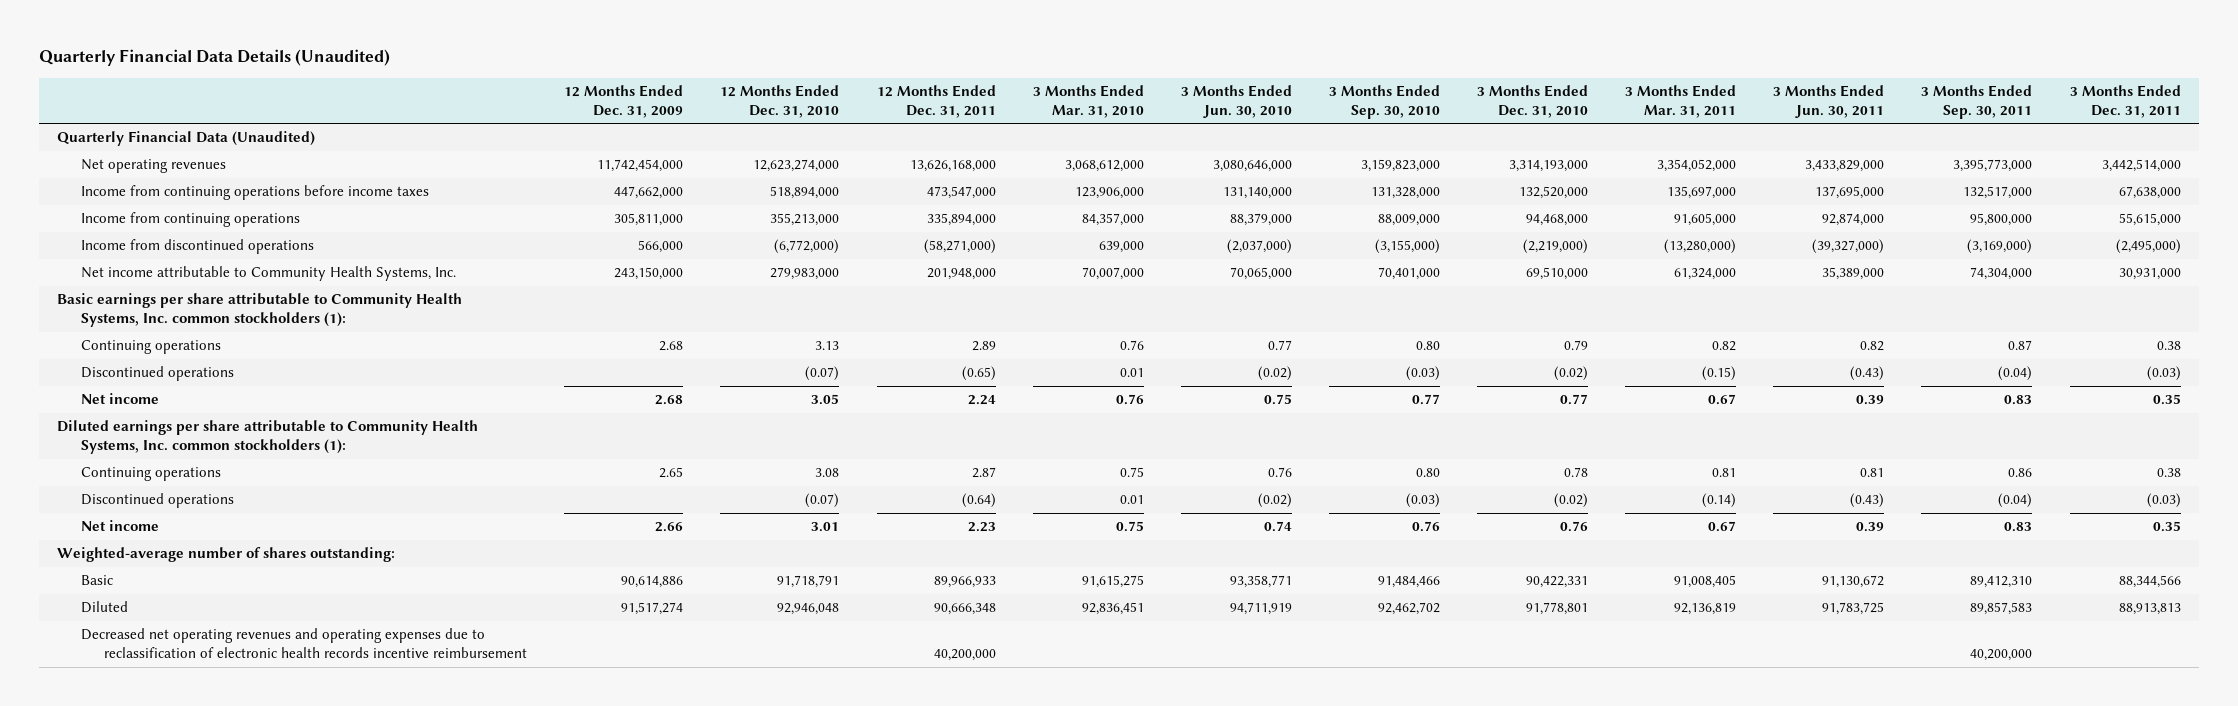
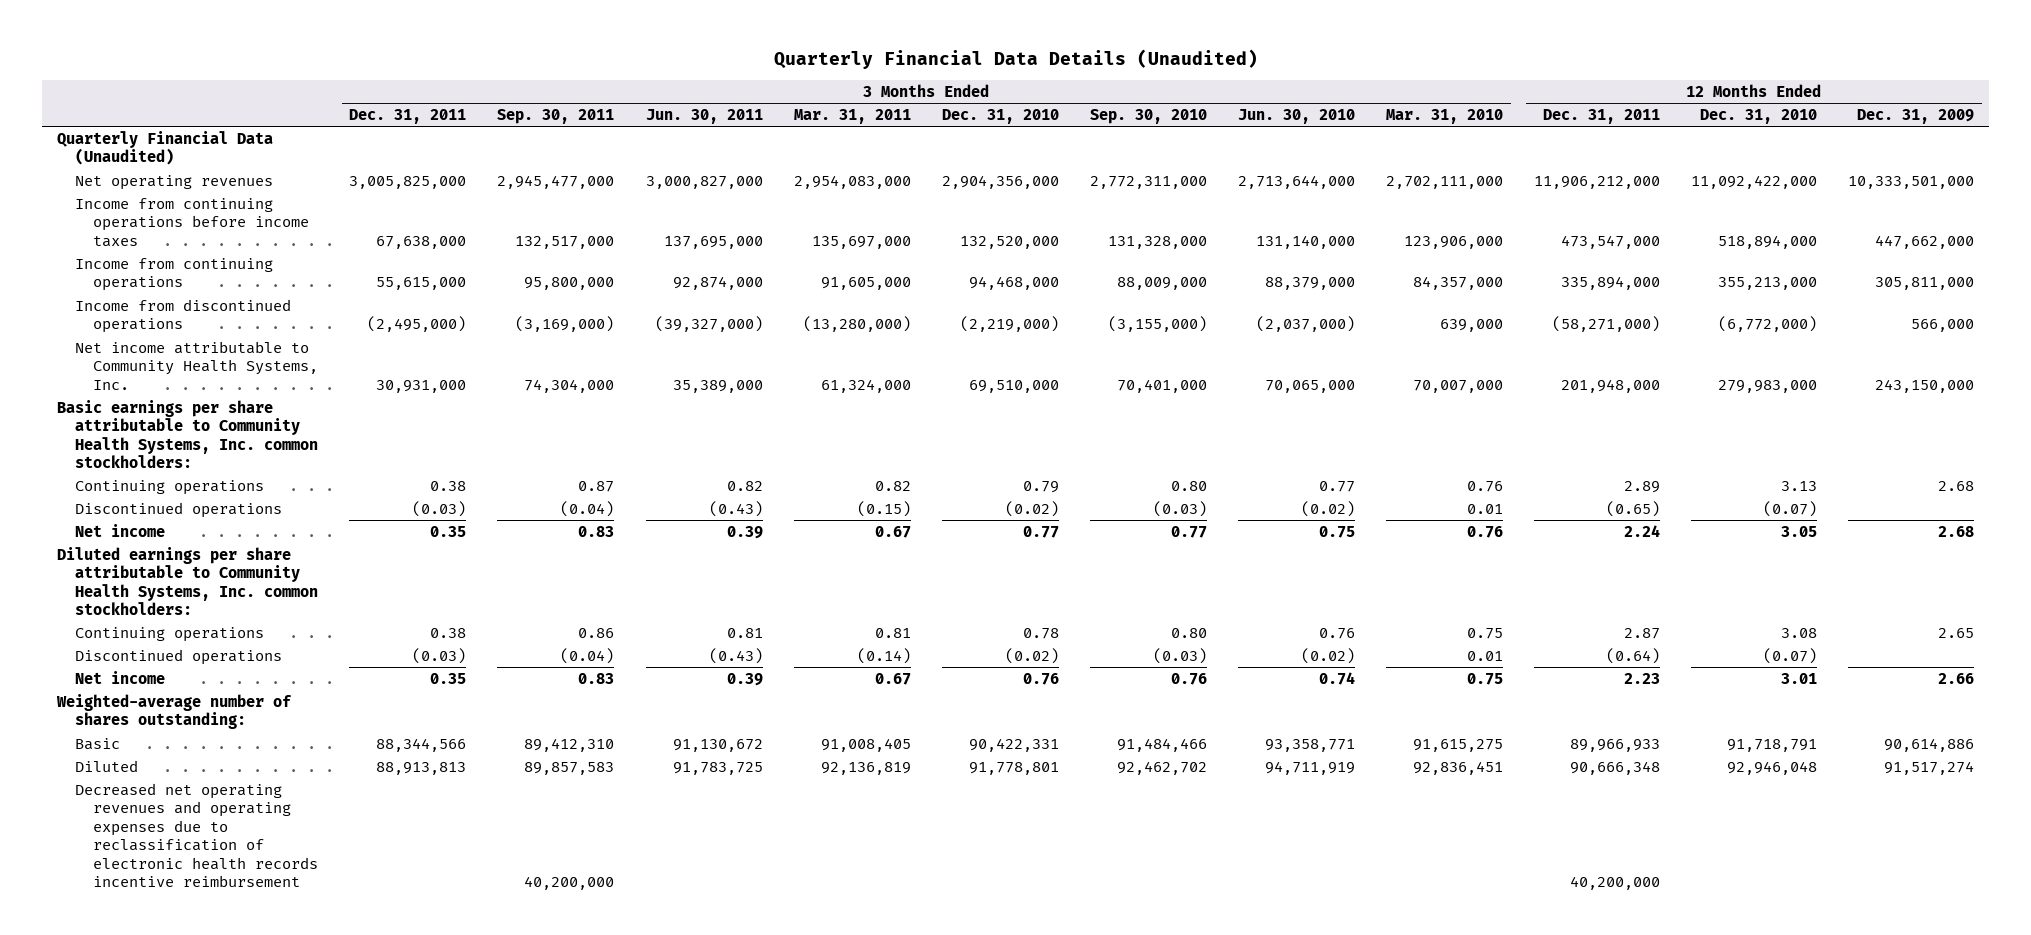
[597,159,684,173] 11,742,454,000 -> [1847,175,1974,189] 10,333,501,000
[753,159,840,173] 12,623,274,000 -> [1690,174,1817,189] 11,092,422,000
[909,160,996,173] 13,626,168,000 -> [1533,175,1660,189] 11,906,212,000
[1064,160,1144,173] 3,068,612,000 -> [1385,175,1503,189] 2,702,111,000
[1212,160,1292,173] 3,080,646,000 -> [1237,174,1355,189] 2,713,644,000
[1360,159,1440,173] 3,159,823,000 -> [1089,175,1207,189] 2,772,311,000
[1509,160,1589,173] 3,314,193,000 -> [941,174,1059,189] 2,904,356,000
[1657,159,1737,173] 3,354,052,000 -> [793,174,911,189] 2,954,083,000
[1805,160,1885,173] 3,433,829,000 -> [645,175,763,189] 3,000,827,000
[1953,159,2033,173] 3,395,773,000 -> [497,174,615,189] 2,945,477,000
[2101,159,2181,173] 3,442,514,000 -> [349,175,467,189] 3,005,825,000
[57,293,463,328] Basic earnings per share attributable to Community Health Systems, Inc. common stockholders (1): -> [57,399,319,469] Basic earnings per share attributable to Community Health Systems, Inc. common stockholders:
[57,420,479,455] Diluted earnings per share attributable to Community Health Systems, Inc. common stockholders (1): -> [57,546,319,616] Diluted earnings per share attributable to Community Health Systems, Inc. common stockholders:

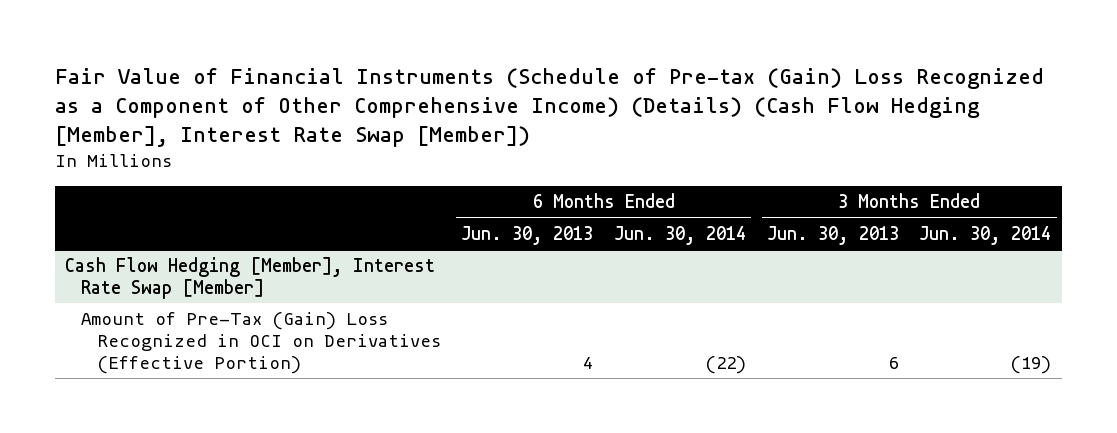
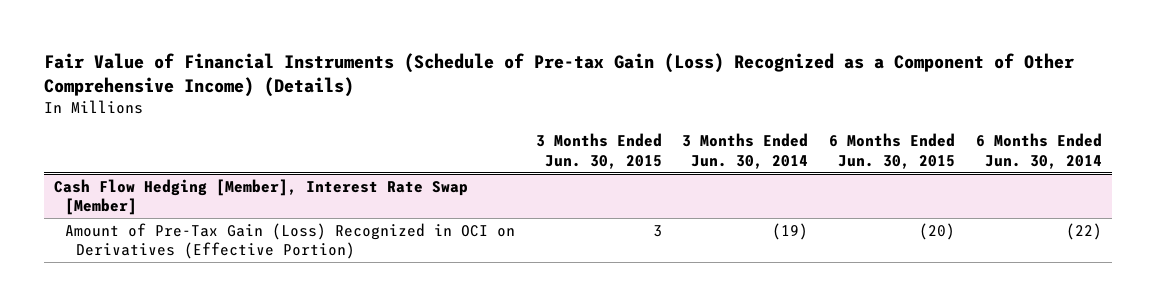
[55,68,1045,148] Fair Value of Financial Instruments (Schedule of Pre-tax (Gain) Loss Recognized as a Component of Other Comprehensive Income) (Details) (Cash Flow Hedging [Member], Interest Rate Swap [Member]) -> [43,52,1074,97] Fair Value of Financial Instruments (Schedule of Pre-tax Gain (Loss) Recognized as a Component of Other Comprehensive Income) (Details)
[461,226,594,246] Jun. 30, 2013 -> none
[766,226,899,246] Jun. 30, 2013 -> none
none -> [535,133,662,169] 3 Months Ended Jun. 30, 2015
none -> [828,133,955,169] 6 Months Ended Jun. 30, 2015
[80,312,441,374] Amount of Pre-Tax (Gain) Loss Recognized in OCI on Derivatives (Effective Portion) -> [64,222,515,260] Amount of Pre-Tax Gain (Loss) Recognized in OCI on Derivatives (Effective Portion)

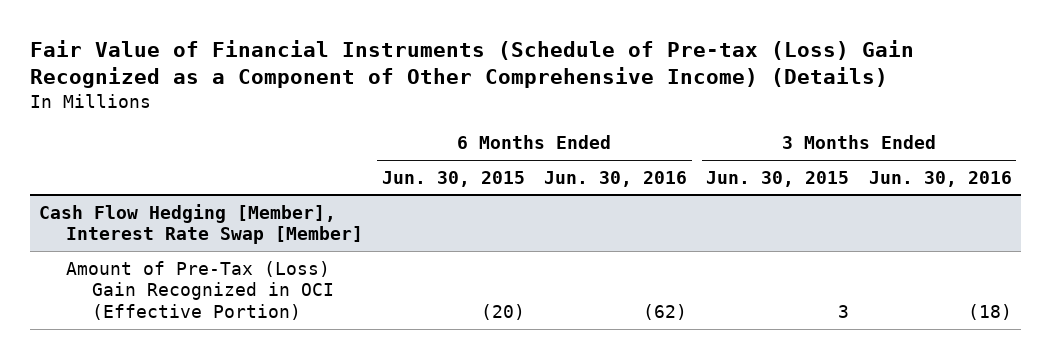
[43,52,1074,97] Fair Value of Financial Instruments (Schedule of Pre-tax Gain (Loss) Recognized as a Component of Other Comprehensive Income) (Details) -> [29,39,914,89] Fair Value of Financial Instruments (Schedule of Pre-tax (Loss) Gain Recognized as a Component of Other Comprehensive Income) (Details)
[682,133,809,169] 3 Months Ended Jun. 30, 2014 -> none
[975,133,1102,169] 6 Months Ended Jun. 30, 2014 -> none
none -> [544,170,688,187] Jun. 30, 2016
none -> [868,170,1012,187] Jun. 30, 2016
[64,222,515,260] Amount of Pre-Tax Gain (Loss) Recognized in OCI on Derivatives (Effective Portion) -> [65,260,335,321] Amount of Pre-Tax (Loss) Gain Recognized in OCI (Effective Portion)

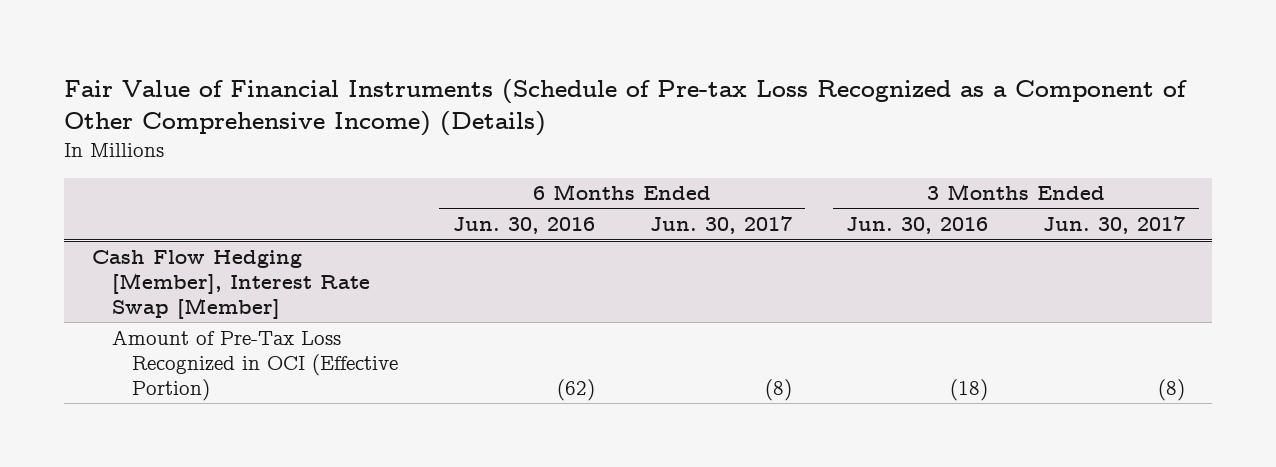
[29,39,914,89] Fair Value of Financial Instruments (Schedule of Pre-tax (Loss) Gain Recognized as a Component of Other Comprehensive Income) (Details) -> [64,78,1188,136] Fair Value of Financial Instruments (Schedule of Pre-tax Loss Recognized as a Component of Other Comprehensive Income) (Details)
[381,170,525,187] Jun. 30, 2015 -> none
[706,170,850,187] Jun. 30, 2015 -> none
none -> [649,216,792,235] Jun. 30, 2017
none -> [1042,216,1185,235] Jun. 30, 2017
[65,260,335,321] Amount of Pre-Tax (Loss) Gain Recognized in OCI (Effective Portion) -> [111,329,399,401] Amount of Pre-Tax Loss Recognized in OCI (Effective Portion)

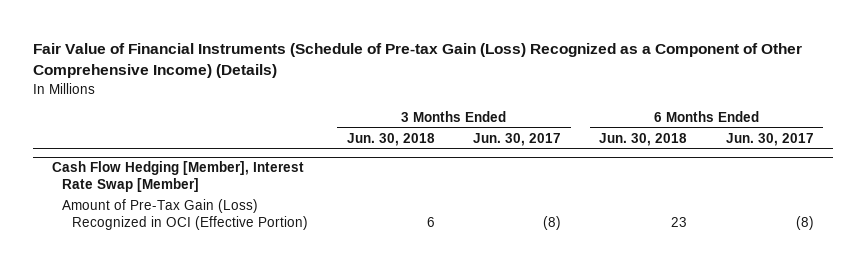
[64,78,1188,136] Fair Value of Financial Instruments (Schedule of Pre-tax Loss Recognized as a Component of Other Comprehensive Income) (Details) -> [33,43,803,79] Fair Value of Financial Instruments (Schedule of Pre-tax Gain (Loss) Recognized as a Component of Other Comprehensive Income) (Details)
[452,217,595,235] Jun. 30, 2016 -> none
[846,217,989,235] Jun. 30, 2016 -> none
none -> [346,132,435,146] Jun. 30, 2018
none -> [599,132,688,146] Jun. 30, 2018
[111,329,399,401] Amount of Pre-Tax Loss Recognized in OCI (Effective Portion) -> [62,198,309,230] Amount of Pre-Tax Gain (Loss) Recognized in OCI (Effective Portion)

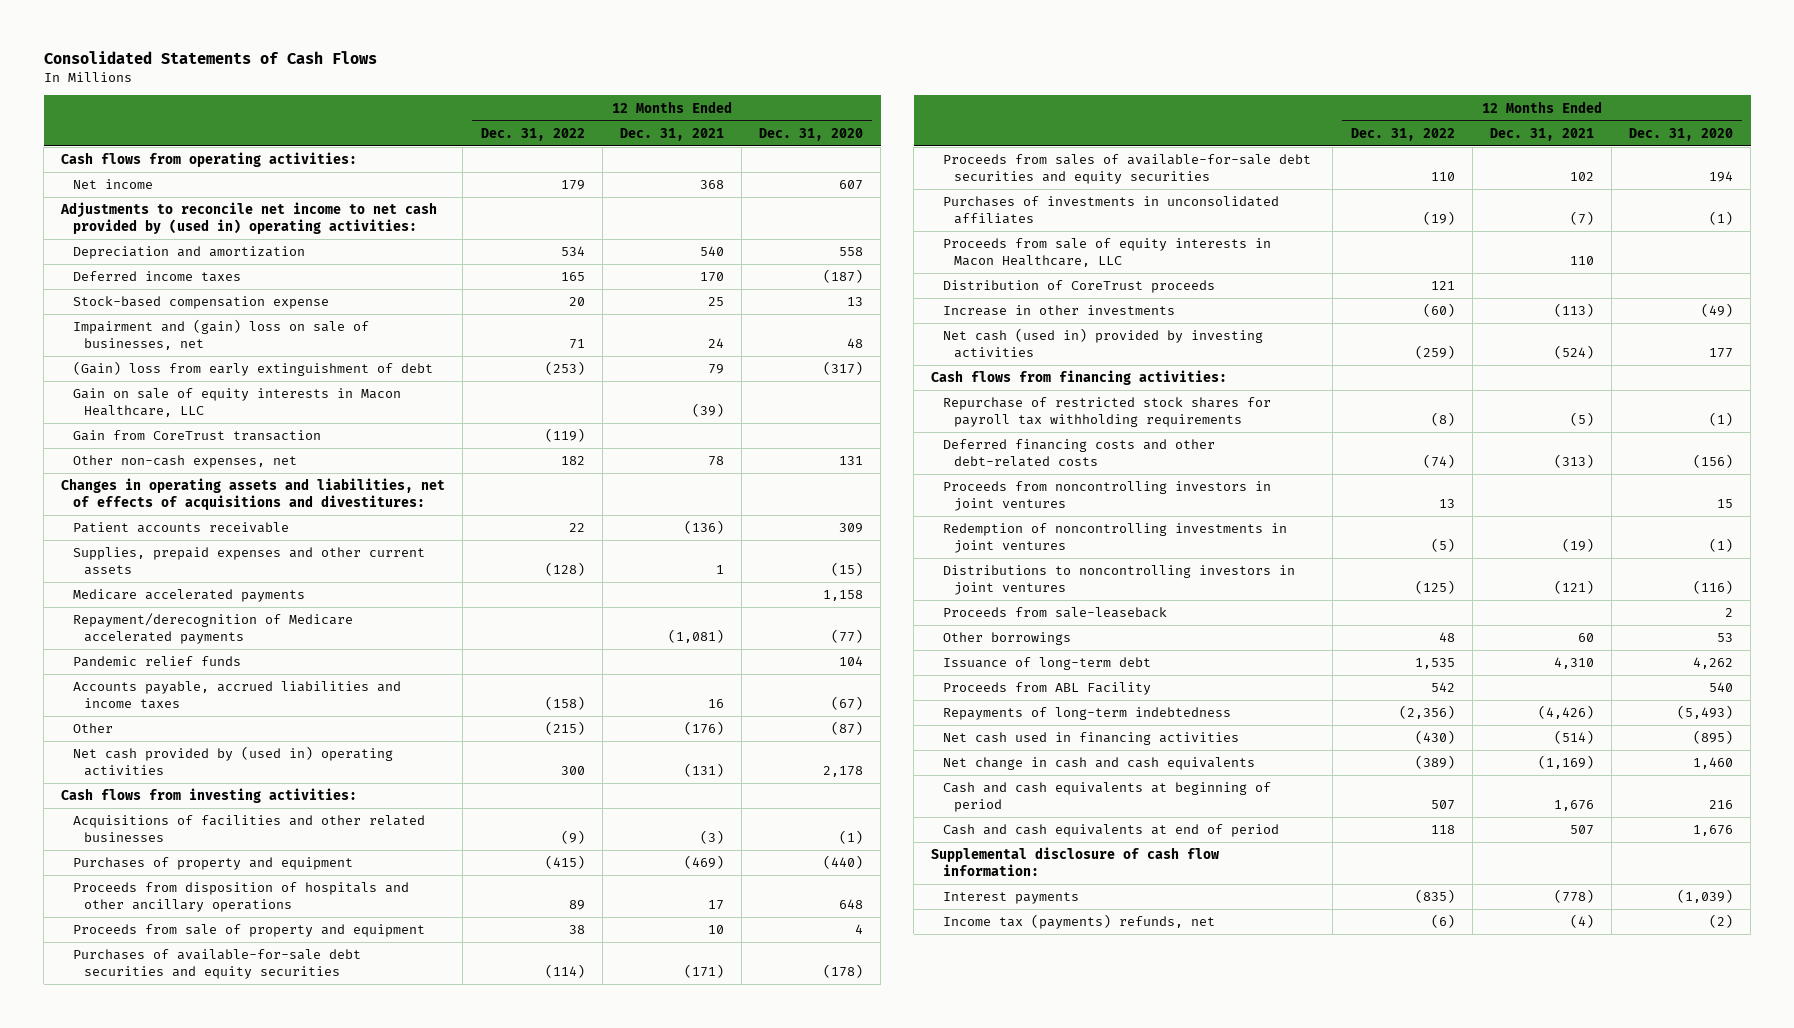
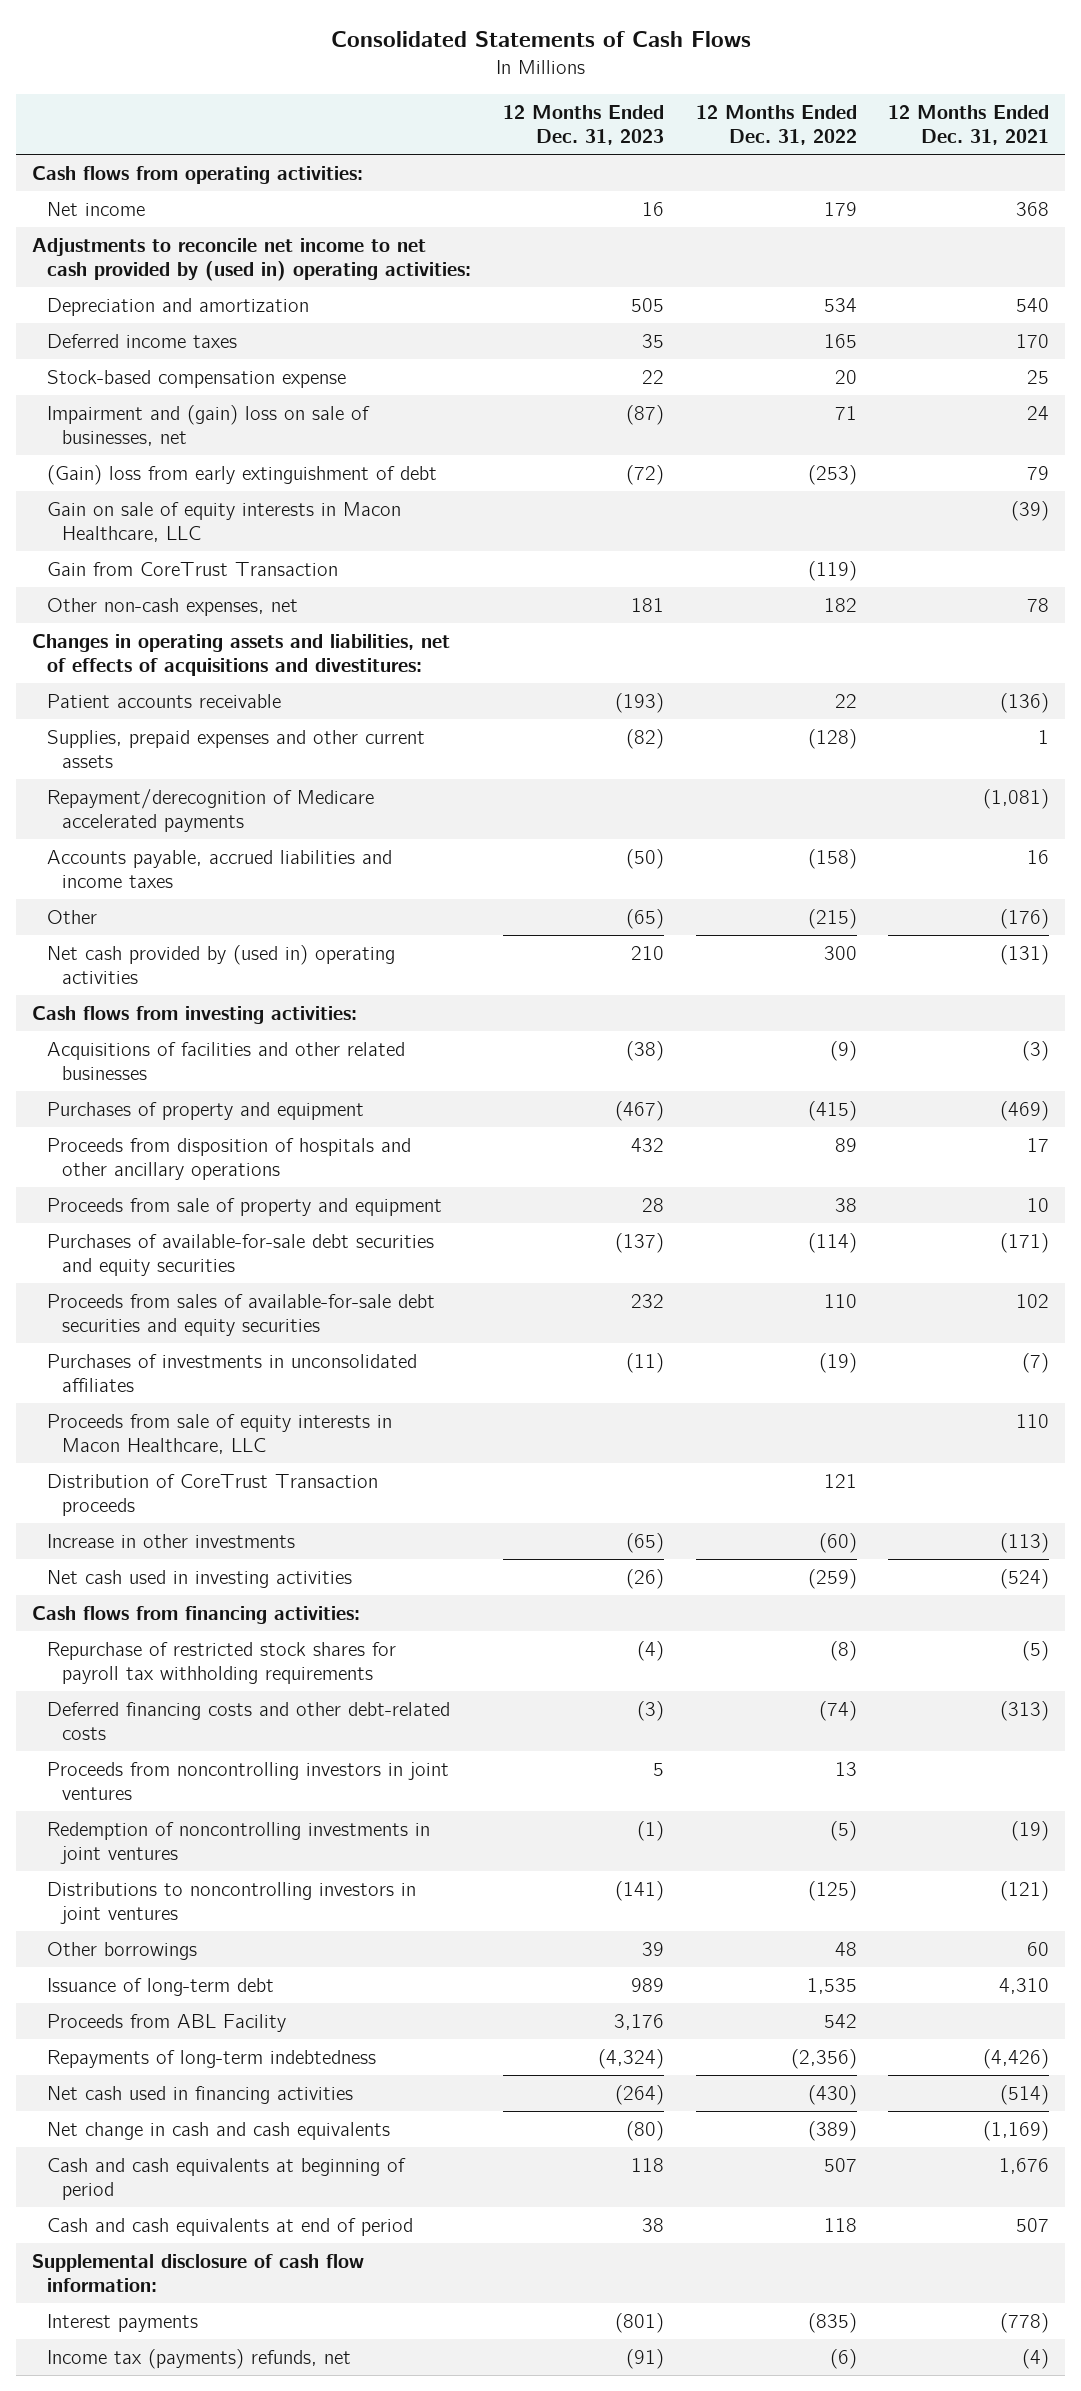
[758,127,863,141] Dec. 31, 2020 -> none
none -> [502,105,664,145] 12 Months Ended Dec. 31, 2023
[72,430,321,442] Gain from CoreTrust transaction -> [47,562,339,577] Gain from CoreTrust Transaction
[72,589,305,603] Medicare accelerated payments -> none
[72,656,241,668] Pandemic relief funds -> none
[942,280,1215,294] Distribution of CoreTrust proceeds -> [47,1474,379,1516] Distribution of CoreTrust Transaction proceeds
[942,328,1263,359] Net cash (used in) provided by investing activities -> [47,1570,353,1589] Net cash used in investing activities
[942,607,1167,619] Proceeds from sale-leaseback -> none

